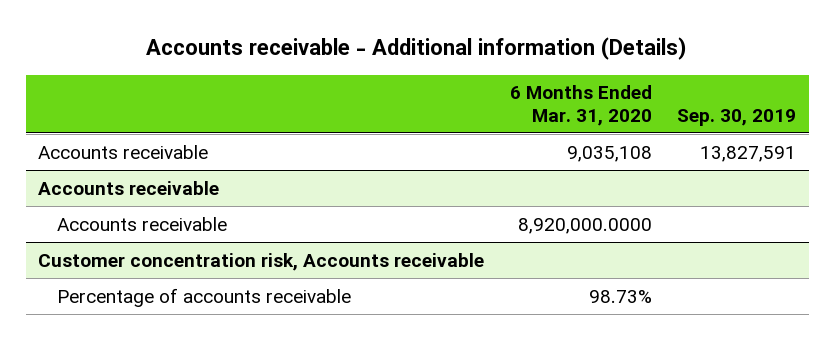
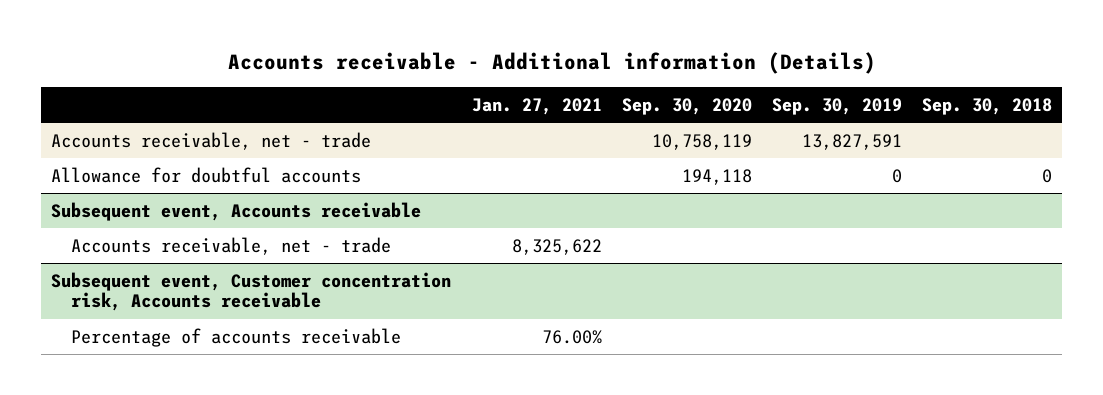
[509,85,652,126] 6 Months Ended Mar. 31, 2020 -> none
none -> [471,98,602,116] Jan. 27, 2021
none -> [621,98,752,116] Sep. 30, 2020
none -> [921,98,1052,116] Sep. 30, 2018
[38,144,209,159] Accounts receivable -> [51,131,372,150] Accounts receivable, net - trade
none -> [51,166,362,183] Allowance for doubtful accounts
[38,180,220,195] Accounts receivable -> [51,201,422,221] Subsequent event, Accounts receivable
[57,216,228,231] Accounts receivable -> [71,236,392,255] Accounts receivable, net - trade
[38,252,485,271] Customer concentration risk, Accounts receivable -> [51,271,452,312] Subsequent event, Customer concentration risk, Accounts receivable

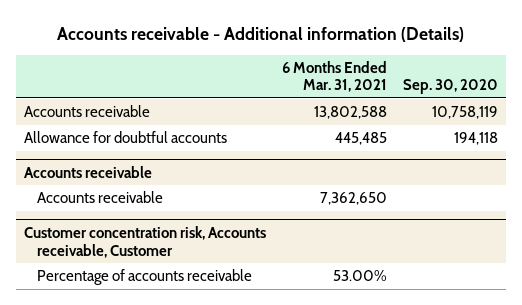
[471,98,602,116] Jan. 27, 2021 -> none
[771,98,902,116] Sep. 30, 2019 -> none
[921,98,1052,116] Sep. 30, 2018 -> none
none -> [281,60,387,93] 6 Months Ended Mar. 31, 2021
[51,131,372,150] Accounts receivable, net - trade -> [23,105,150,118] Accounts receivable
[51,201,422,221] Subsequent event, Accounts receivable -> [23,165,152,178] Accounts receivable
[71,236,392,255] Accounts receivable, net - trade -> [37,191,164,204] Accounts receivable
[51,271,452,312] Subsequent event, Customer concentration risk, Accounts receivable -> [23,225,266,258] Customer concentration risk, Accounts receivable, Customer

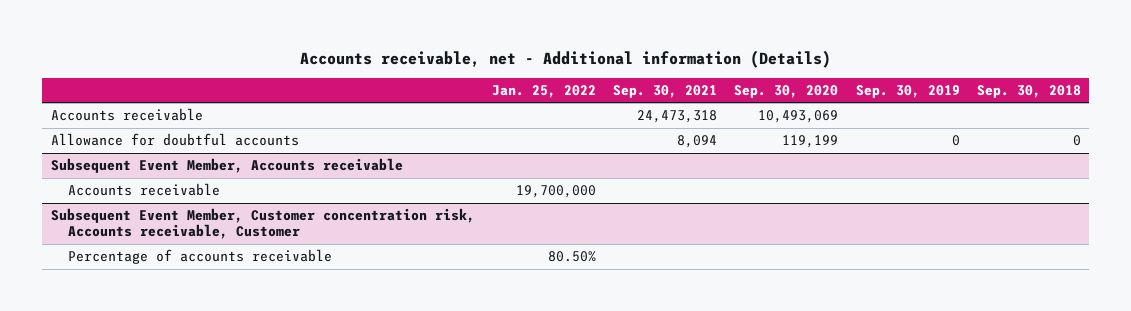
[56,26,464,42] Accounts receivable - Additional information (Details) -> [299,49,831,68] Accounts receivable, net - Additional information (Details)
[281,60,387,93] 6 Months Ended Mar. 31, 2021 -> none
none -> [491,84,596,98] Jan. 25, 2022
none -> [613,84,718,98] Sep. 30, 2021
none -> [855,84,960,98] Sep. 30, 2019
none -> [976,84,1081,98] Sep. 30, 2018
[431,106,498,120] 10,758,119 -> [758,110,839,124] 10,493,069
[453,132,498,146] 194,118 -> [782,135,839,149] 119,199
[23,165,152,178] Accounts receivable -> [50,158,403,174] Subsequent Event Member, Accounts receivable
[23,225,266,258] Customer concentration risk, Accounts receivable, Customer -> [50,208,475,240] Subsequent Event Member, Customer concentration risk, Accounts receivable, Customer

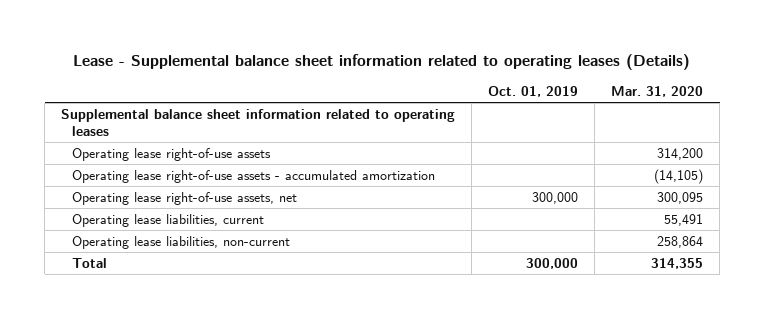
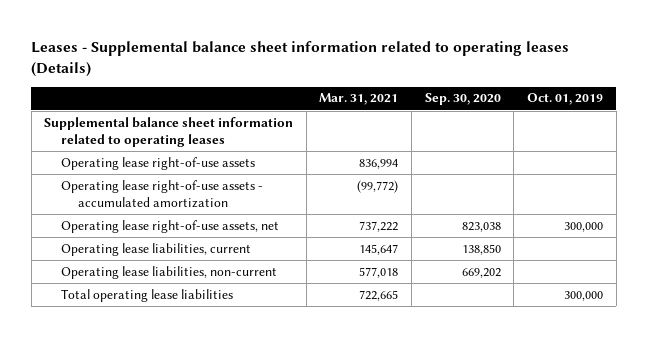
[73,54,691,71] Lease - Supplemental balance sheet information related to operating leases (Details) -> [31,41,570,78] Leases - Supplemental balance sheet information related to operating leases (Details)
[611,86,704,98] Mar. 31, 2020 -> none
none -> [319,93,399,106] Mar. 31, 2021
none -> [424,93,501,106] Sep. 30, 2020
[72,257,108,268] Total -> [61,288,234,302] Total operating lease liabilities

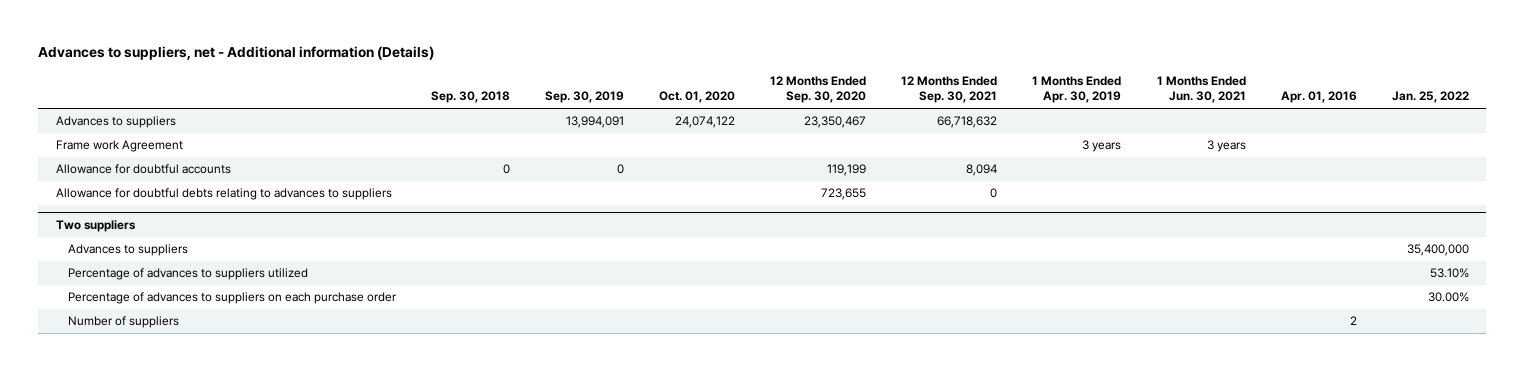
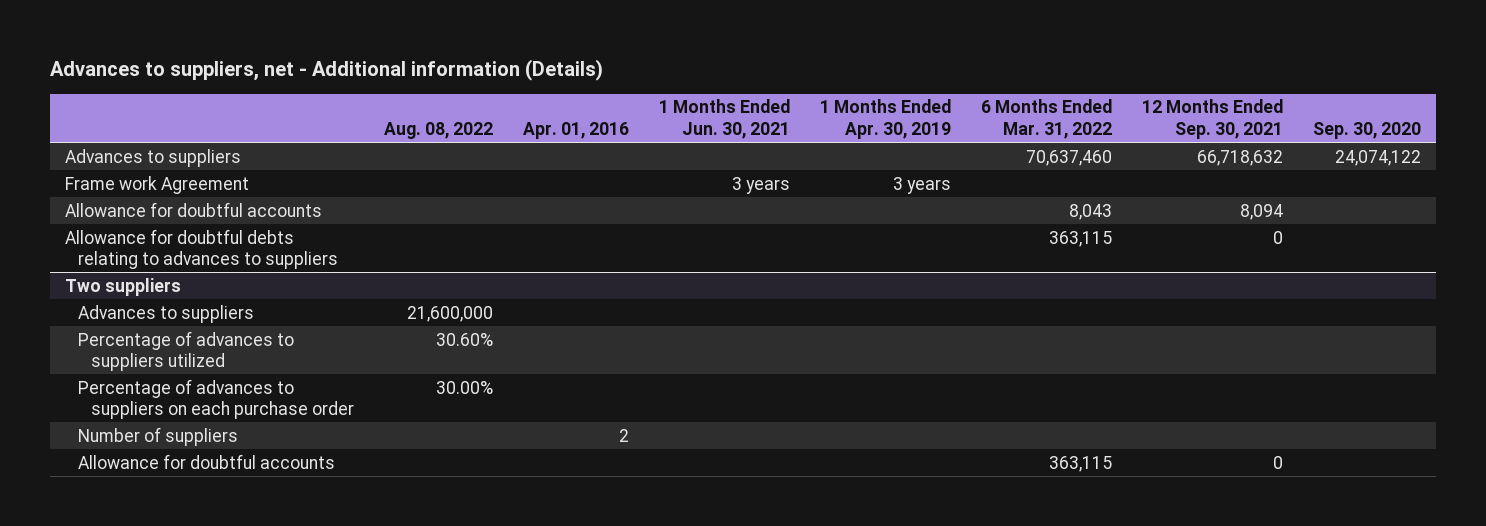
[430,91,510,104] Sep. 30, 2018 -> none
[544,91,624,104] Sep. 30, 2019 -> none
[659,91,736,104] Oct. 01, 2020 -> none
[770,76,867,104] 12 Months Ended Sep. 30, 2020 -> none
[1391,91,1469,104] Jan. 25, 2022 -> none
none -> [384,121,494,139] Aug. 08, 2022
none -> [981,99,1113,139] 6 Months Ended Mar. 31, 2022
none -> [1313,121,1422,139] Sep. 30, 2020
none -> [77,453,335,469] Allowance for doubtful accounts

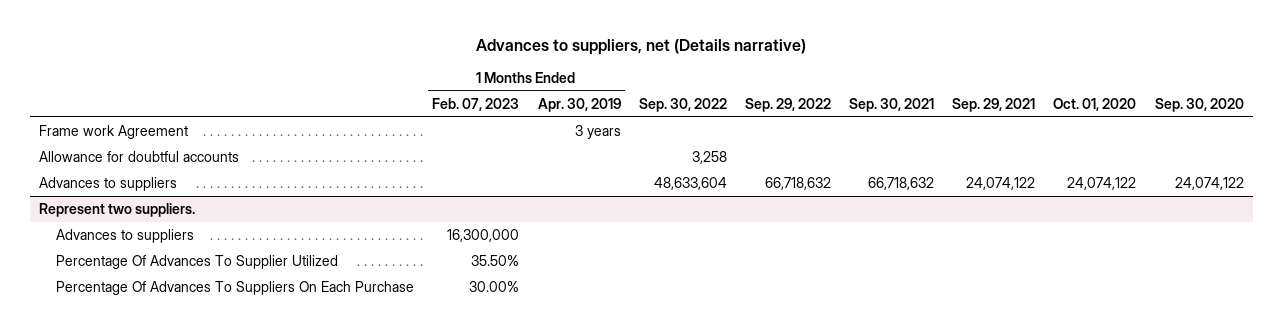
[49,59,603,82] Advances to suppliers, net - Additional information (Details) -> [476,38,807,55] Advances to suppliers, net (Details narrative)
[384,121,494,139] Aug. 08, 2022 -> none
[523,121,630,139] Apr. 01, 2016 -> none
[659,99,791,139] 1 Months Ended Jun. 30, 2021 -> none
[981,99,1113,139] 6 Months Ended Mar. 31, 2022 -> none
[1142,99,1284,139] 12 Months Ended Sep. 30, 2021 -> none
none -> [432,97,520,111] Feb. 07, 2023
none -> [638,97,727,112] Sep. 30, 2022
none -> [744,97,831,112] Sep. 29, 2022
none -> [849,97,935,112] Sep. 30, 2021
none -> [952,97,1036,112] Sep. 29, 2021
none -> [1053,97,1137,111] Oct. 01, 2020
[64,228,338,269] Allowance for doubtful debts relating to advances to suppliers -> none
[64,148,241,167] Advances to suppliers -> [38,177,177,192] Advances to suppliers
[64,277,181,296] Two suppliers -> [38,203,195,218] Represent two suppliers.
[77,426,238,446] Number of suppliers -> none
[77,453,335,469] Allowance for doubtful accounts -> none
[77,330,294,371] Percentage of advances to suppliers utilized -> [56,255,339,270] Percentage Of Advances To Supplier Utilized
[77,378,355,419] Percentage of advances to suppliers on each purchase order -> [56,281,415,296] Percentage Of Advances To Suppliers On Each Purchase

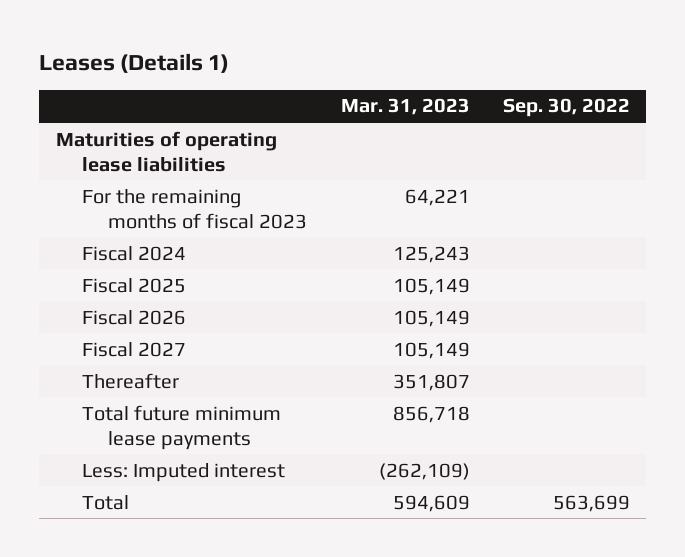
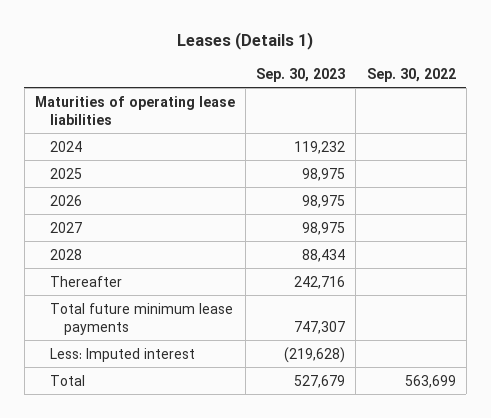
[340,98,470,116] Mar. 31, 2023 -> none
none -> [256,67,346,82] Sep. 30, 2023
[82,188,308,229] For the remaining months of fiscal 2023 -> [49,140,82,152] 2024
[82,245,187,261] Fiscal 2024 -> [49,167,82,179] 2025
[82,277,187,293] Fiscal 2025 -> [49,194,82,206] 2026
[82,309,187,325] Fiscal 2026 -> [49,221,82,233] 2027
[82,341,187,357] Fiscal 2027 -> [49,248,82,260] 2028

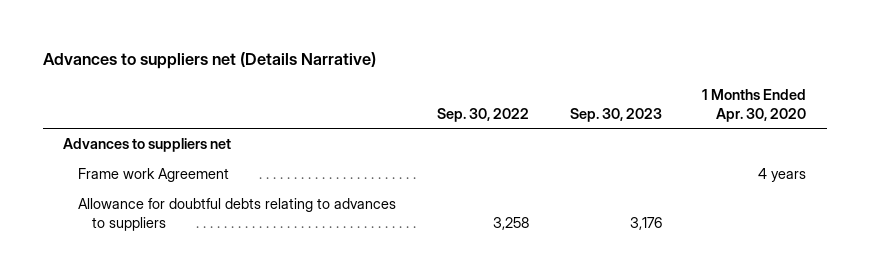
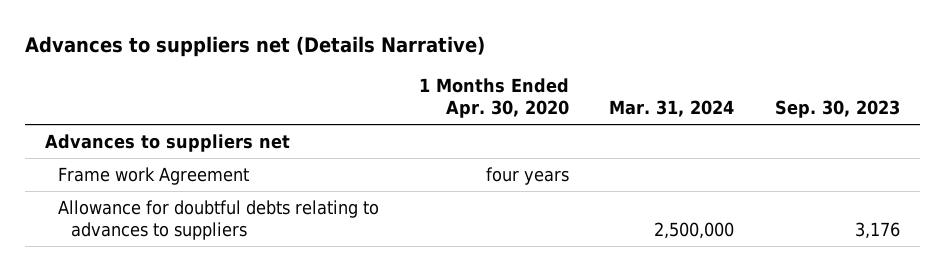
[436,107,529,122] Sep. 30, 2022 -> none
none -> [609,100,735,118] Mar. 31, 2024
[758,168,807,183] 4 years -> [486,166,570,185] four years

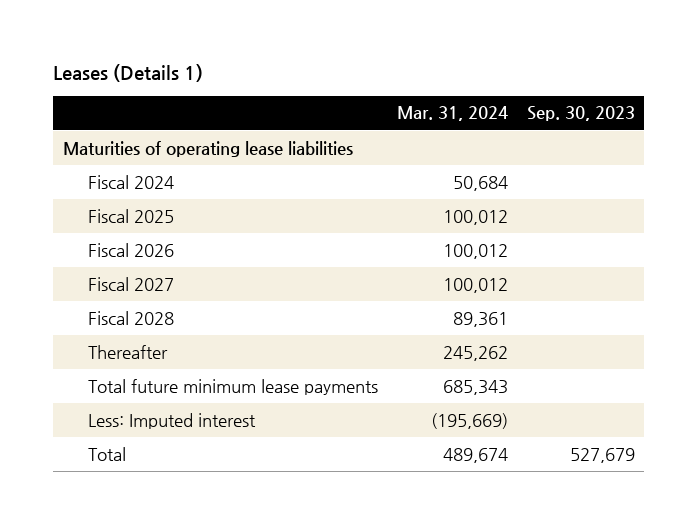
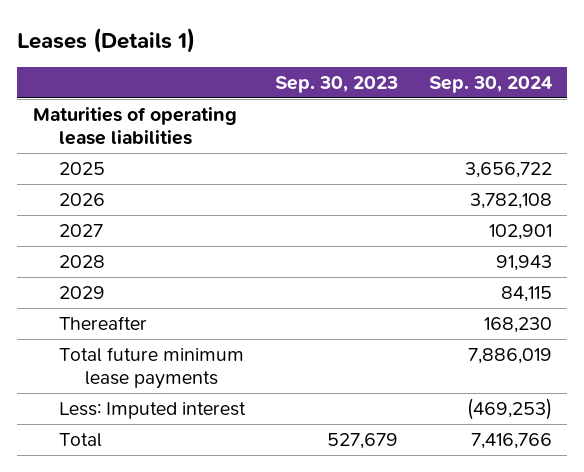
[397,106,509,122] Mar. 31, 2024 -> none
none -> [428,76,553,94] Sep. 30, 2024
[88,174,175,189] Fiscal 2024 -> [58,161,105,175] 2025
[88,208,175,223] Fiscal 2025 -> [58,192,105,206] 2026
[88,242,175,257] Fiscal 2026 -> [58,223,103,237] 2027
[88,276,175,291] Fiscal 2027 -> [58,254,105,268] 2028
[88,310,175,325] Fiscal 2028 -> [58,285,105,299] 2029

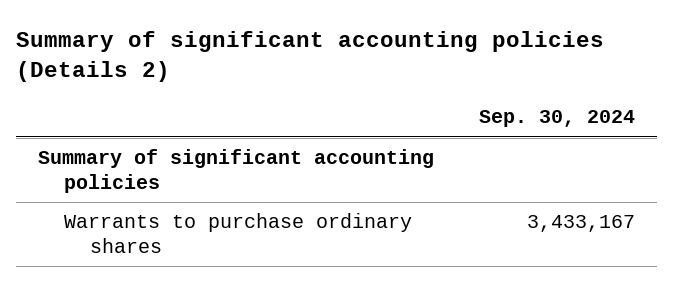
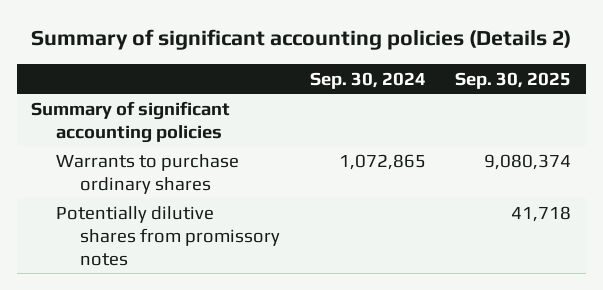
none -> [455,71,572,89] Sep. 30, 2025
[526,215,635,233] 3,433,167 -> [338,153,426,170] 1,072,865
none -> [55,205,281,266] Potentially dilutive shares from promissory notes

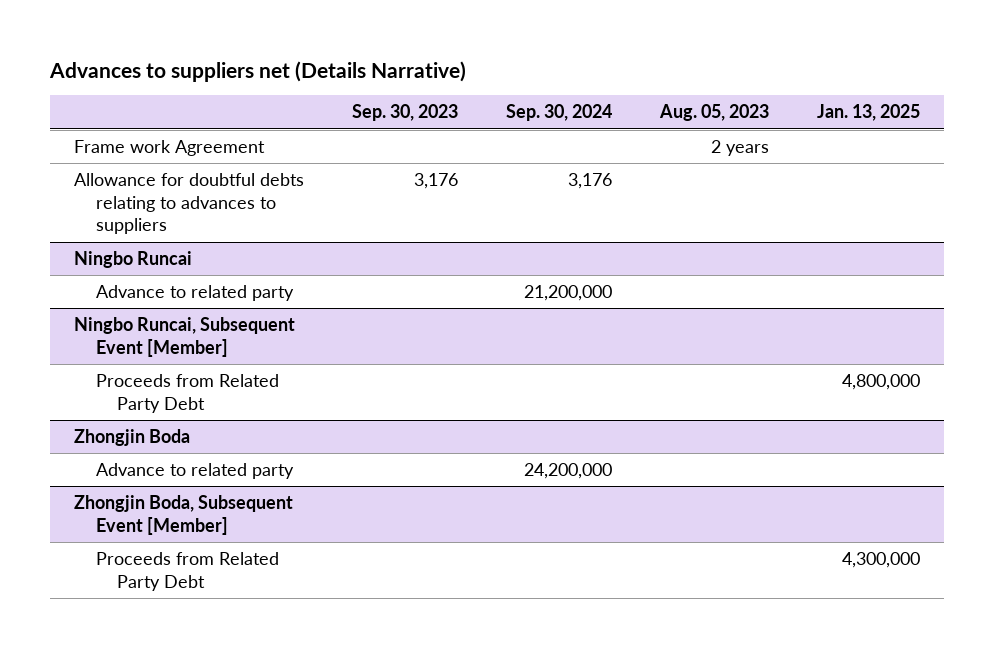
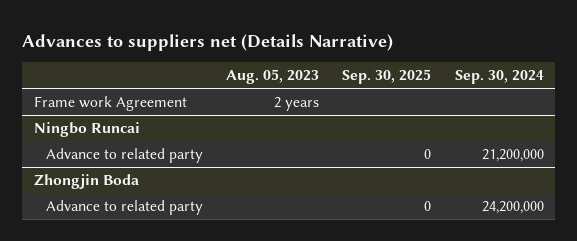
[352,104,459,122] Sep. 30, 2023 -> none
[816,104,920,122] Jan. 13, 2025 -> none
none -> [342,69,432,85] Sep. 30, 2025
[74,173,305,235] Allowance for doubtful debts relating to advances to suppliers -> none
[74,317,296,357] Ningbo Runcai, Subsequent Event [Member] -> none
[95,374,279,413] Proceeds from Related Party Debt -> none
[74,495,294,535] Zhongjin Boda, Subsequent Event [Member] -> none
[95,552,279,591] Proceeds from Related Party Debt -> none

